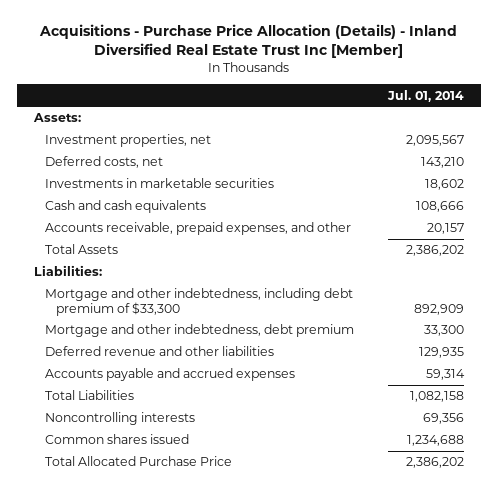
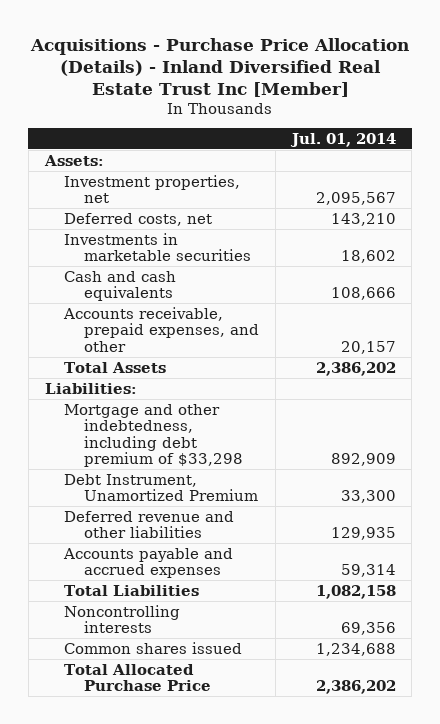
[44,288,353,316] Mortgage and other indebtedness, including debt premium of $33,300 -> [64,403,243,468] Mortgage and other indebtedness, including debt premium of $33,298
[44,324,354,338] Mortgage and other indebtedness, debt premium -> [64,473,258,502] Debt Instrument, Unamortized Premium

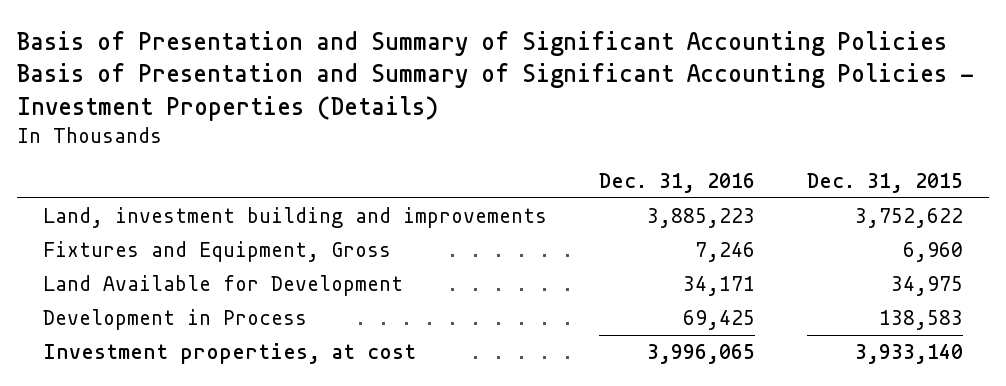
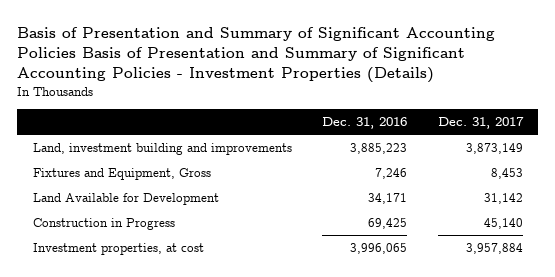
[807,173,964,194] Dec. 31, 2015 -> none
none -> [437,117,524,130] Dec. 31, 2017
[43,309,308,331] Development in Process -> [32,218,175,231] Construction in Progress

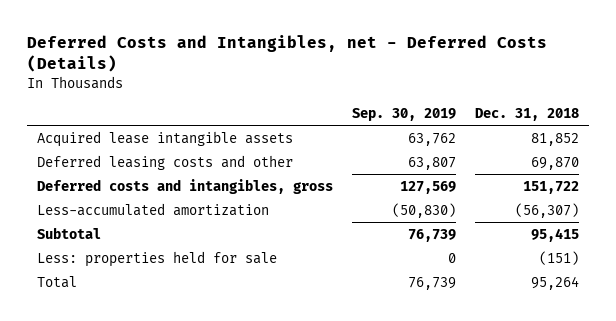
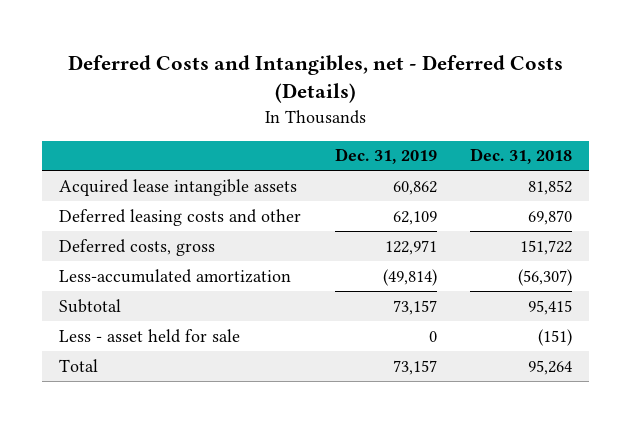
[351,107,456,121] Sep. 30, 2019 -> none
none -> [334,148,437,165] Dec. 31, 2019
[36,178,333,194] Deferred costs and intangibles, gross -> [58,238,215,256] Deferred costs, gross
[36,250,277,267] Less: properties held for sale -> [58,328,240,343] Less - asset held for sale

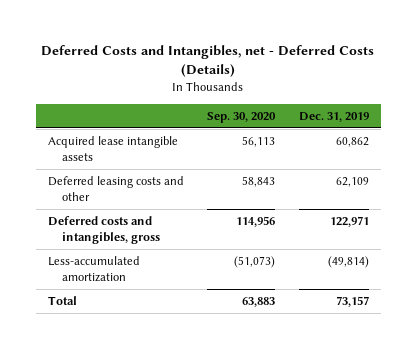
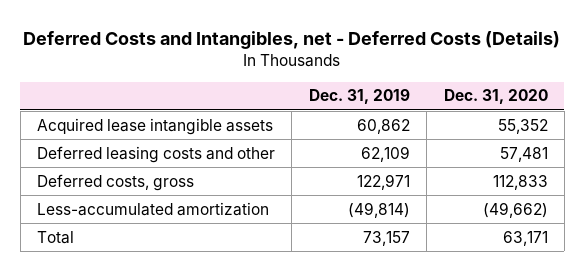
[207,111,277,123] Sep. 30, 2020 -> none
none -> [443,89,548,105] Dec. 31, 2020
[47,216,160,244] Deferred costs and intangibles, gross -> [37,173,195,191] Deferred costs, gross

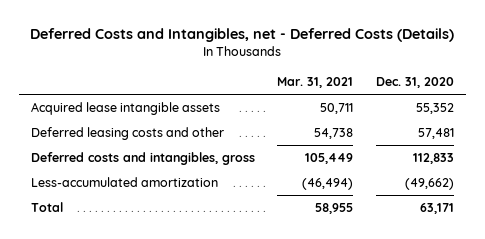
[308,89,410,105] Dec. 31, 2019 -> none
none -> [277,77,354,89] Mar. 31, 2021
[37,173,195,191] Deferred costs, gross -> [30,152,255,166] Deferred costs and intangibles, gross

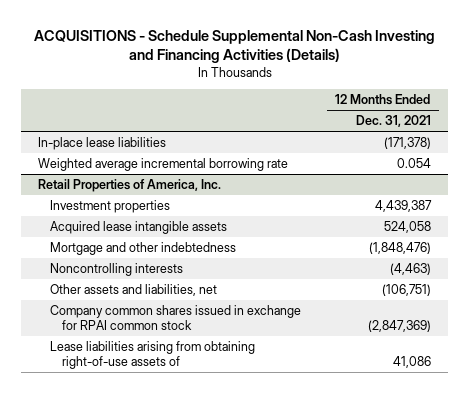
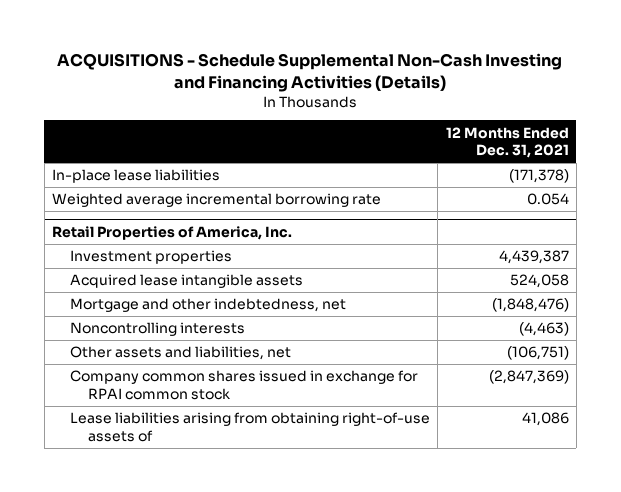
[50,242,237,256] Mortgage and other indebtedness -> [70,298,347,313] Mortgage and other indebtedness, net

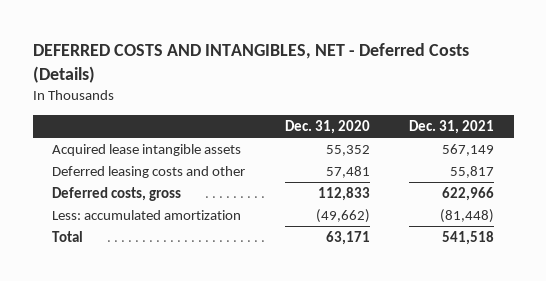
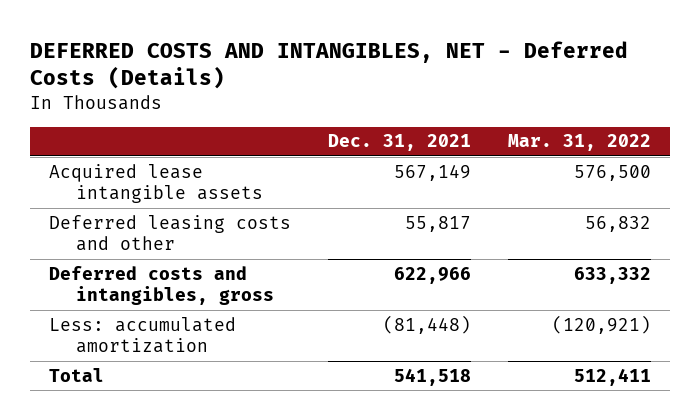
[284,120,370,135] Dec. 31, 2020 -> none
none -> [508,134,652,152] Mar. 31, 2022
[52,186,182,201] Deferred costs, gross -> [48,265,275,306] Deferred costs and intangibles, gross

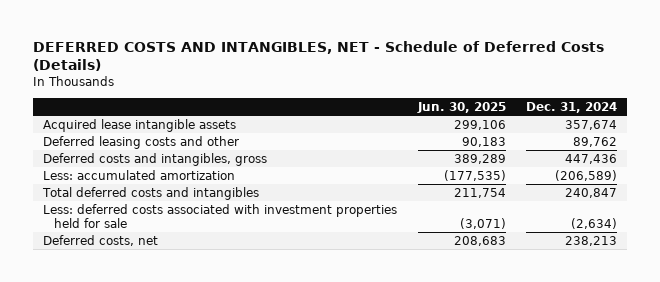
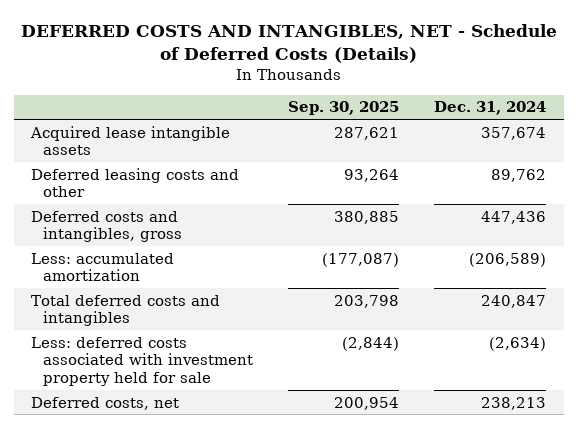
[416,102,506,114] Jun. 30, 2025 -> none
none -> [288,101,400,116] Sep. 30, 2025
[43,203,398,228] Less: deferred costs associated with investment properties held for sale -> [31,336,254,387] Less: deferred costs associated with investment property held for sale

